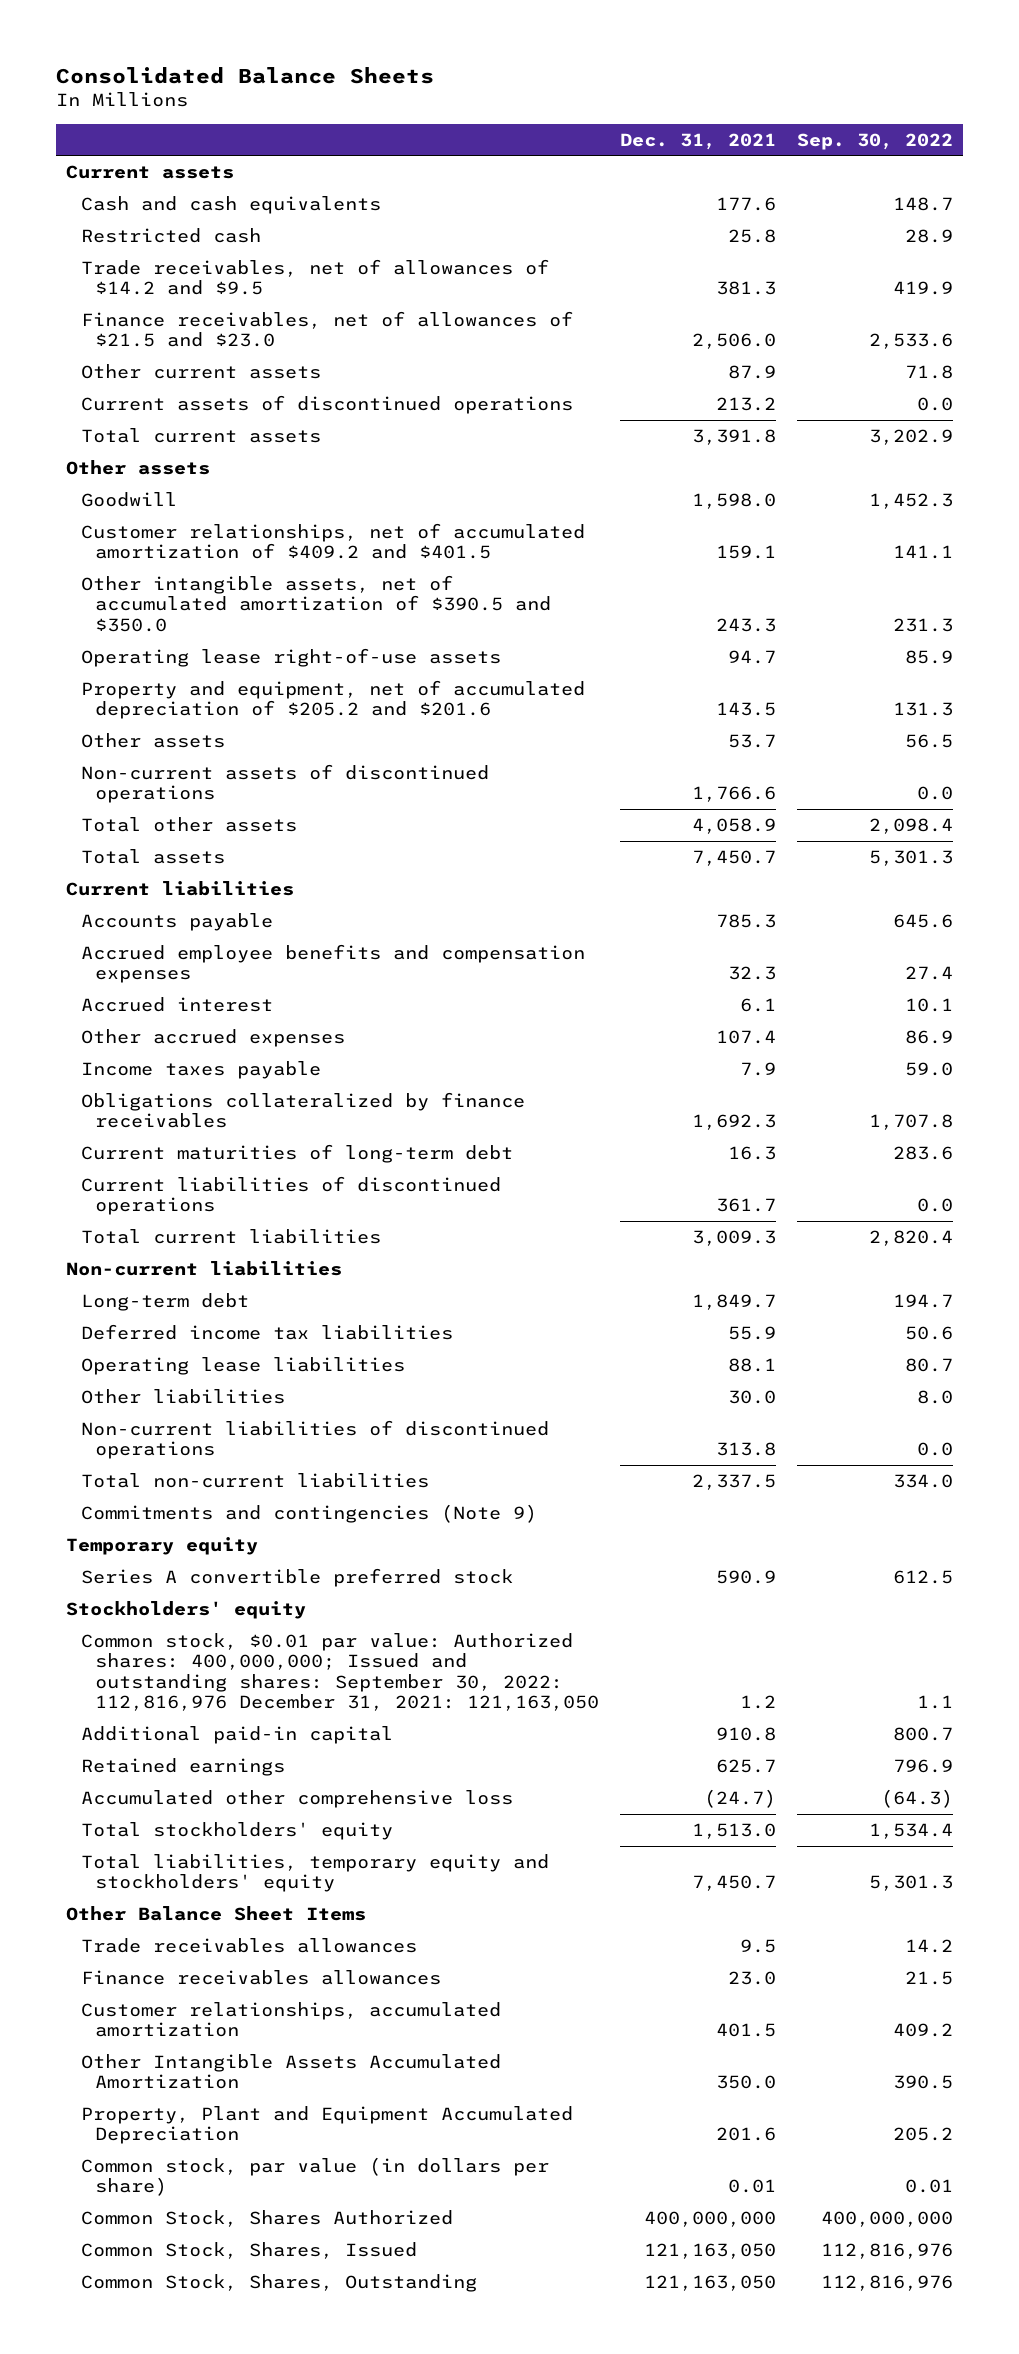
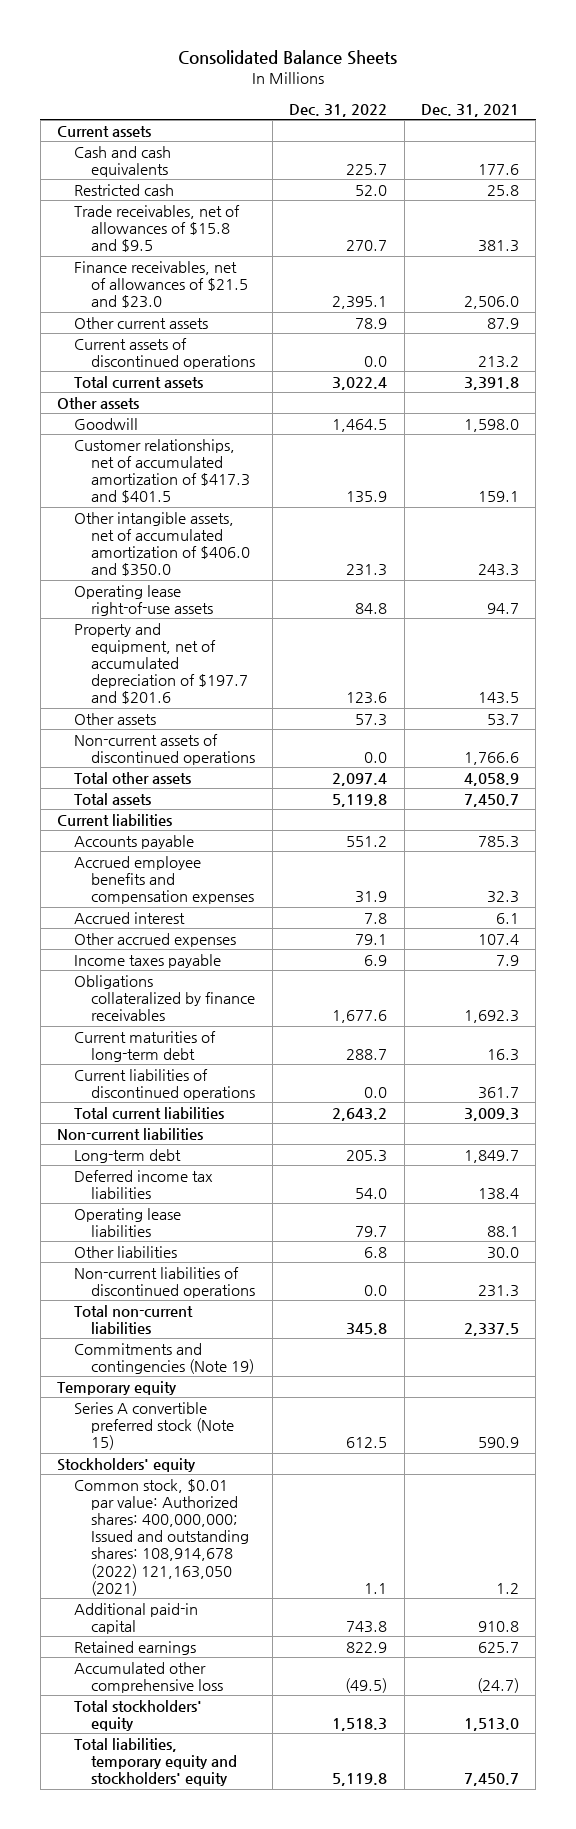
[796,132,953,150] Sep. 30, 2022 -> none
none -> [289,103,388,117] Dec. 31, 2022
[80,258,549,296] Trade receivables, net of allowances of $14.2 and $9.5 -> [74,204,241,253] Trade receivables, net of allowances of $15.8 and $9.5
[80,522,585,560] Customer relationships, net of accumulated amortization of $409.2 and $401.5 -> [74,438,251,504] Customer relationships, net of accumulated amortization of $417.3 and $401.5
[80,574,552,632] Other intangible assets, net of accumulated amortization of $390.5 and $350.0 -> [74,511,251,577] Other intangible assets, net of accumulated amortization of $406.0 and $350.0
[80,679,585,720] Property and equipment, net of accumulated depreciation of $205.2 and $201.6 -> [74,622,249,705] Property and equipment, net of accumulated depreciation of $197.7 and $201.6
[728,1325,777,1340] 55.9 -> [477,1187,519,1200] 138.4
[716,1442,777,1457] 313.8 -> [477,1284,519,1297] 231.3
[80,1503,537,1523] Commitments and contingencies (Note 9) -> [74,1342,255,1374] Commitments and contingencies (Note 19)
[80,1567,513,1587] Series A convertible preferred stock -> [74,1401,235,1451] Series A convertible preferred stock (Note 15)
[80,1632,600,1712] Common stock, $0.01 par value: Authorized shares: 400,000,000; Issued and outstanding shares: September 30, 2022: 112,816,976 December 31, 2021: 121,163,050 -> [74,1478,250,1596] Common stock, $0.01 par value: Authorized shares: 400,000,000; Issued and outstanding shares: 108,914,678 (2022) 121,163,050 (2021)
[66,1905,367,1921] Other Balance Sheet Items -> none
[80,1937,417,1953] Trade receivables allowances -> none
[80,1969,441,1985] Finance receivables allowances -> none
[80,2001,501,2038] Customer relationships, accumulated amortization -> none
[80,2053,501,2090] Other Intangible Assets Accumulated Amortization -> none
[80,2105,573,2145] Property, Plant and Equipment Accumulated Depreciation -> none
[80,2156,549,2197] Common stock, par value (in dollars per share) -> none
[80,2209,453,2227] Common Stock, Shares Authorized -> none
[80,2241,417,2259] Common Stock, Shares, Issued -> none
[80,2273,477,2292] Common Stock, Shares, Outstanding -> none

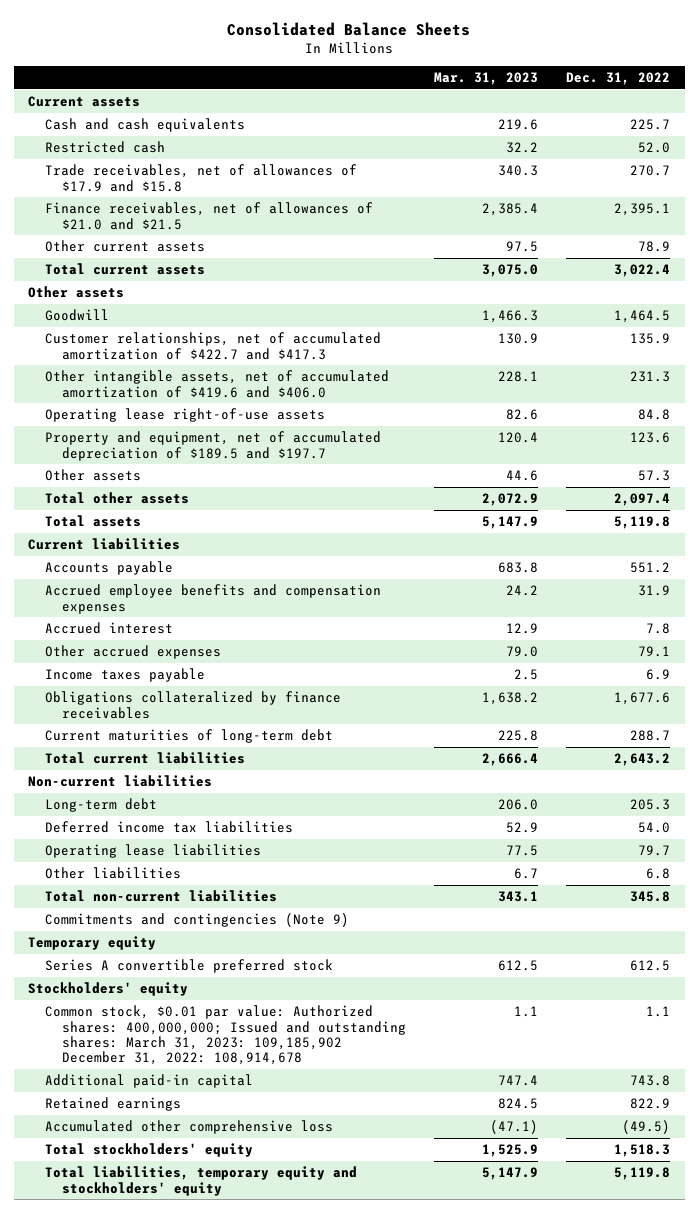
[420,103,519,117] Dec. 31, 2021 -> none
none -> [433,71,538,85] Mar. 31, 2023
[74,204,241,253] Trade receivables, net of allowances of $15.8 and $9.5 -> [44,164,357,192] Trade receivables, net of allowances of $17.9 and $15.8
[74,260,249,309] Finance receivables, net of allowances of $21.5 and $23.0 -> [44,202,373,230] Finance receivables, net of allowances of $21.0 and $21.5
[74,337,256,369] Current assets of discontinued operations -> none
[74,438,251,504] Customer relationships, net of accumulated amortization of $417.3 and $401.5 -> [44,332,381,360] Customer relationships, net of accumulated amortization of $422.7 and $417.3
[74,511,251,577] Other intangible assets, net of accumulated amortization of $406.0 and $350.0 -> [44,370,389,398] Other intangible assets, net of accumulated amortization of $419.6 and $406.0
[74,622,249,705] Property and equipment, net of accumulated depreciation of $197.7 and $201.6 -> [44,431,381,461] Property and equipment, net of accumulated depreciation of $189.5 and $197.7
[74,733,256,765] Non-current assets of discontinued operations -> none
[74,1068,256,1100] Current liabilities of discontinued operations -> none
[74,1266,256,1298] Non-current liabilities of discontinued operations -> none
[74,1342,255,1374] Commitments and contingencies (Note 19) -> [44,913,349,928] Commitments and contingencies (Note 9)
[74,1401,235,1451] Series A convertible preferred stock (Note 15) -> [44,959,333,974] Series A convertible preferred stock
[74,1478,250,1596] Common stock, $0.01 par value: Authorized shares: 400,000,000; Issued and outstanding shares: 108,914,678 (2022) 121,163,050 (2021) -> [44,1005,406,1066] Common stock, $0.01 par value: Authorized shares: 400,000,000; Issued and outstanding shares: March 31, 2023: 109,185,902 December 31, 2022: 108,914,678

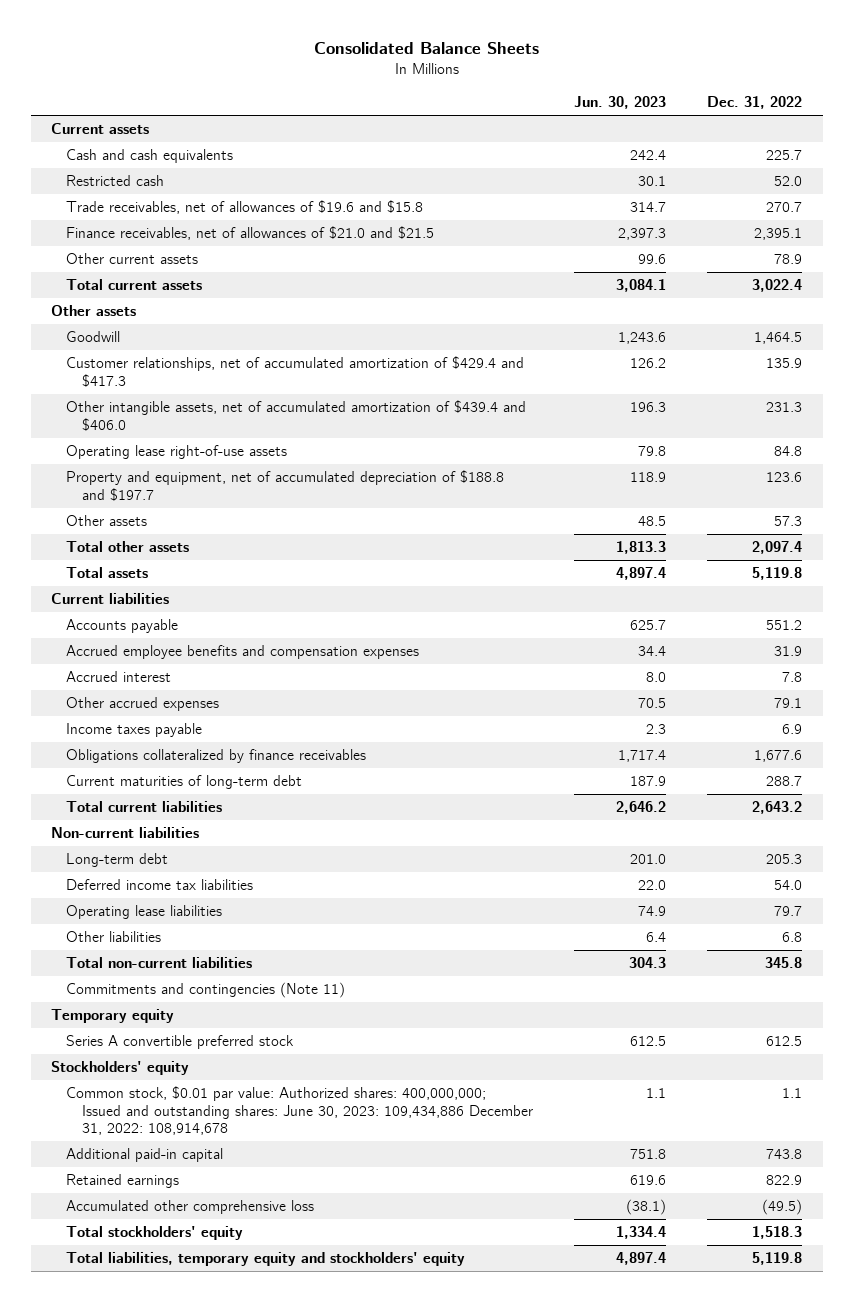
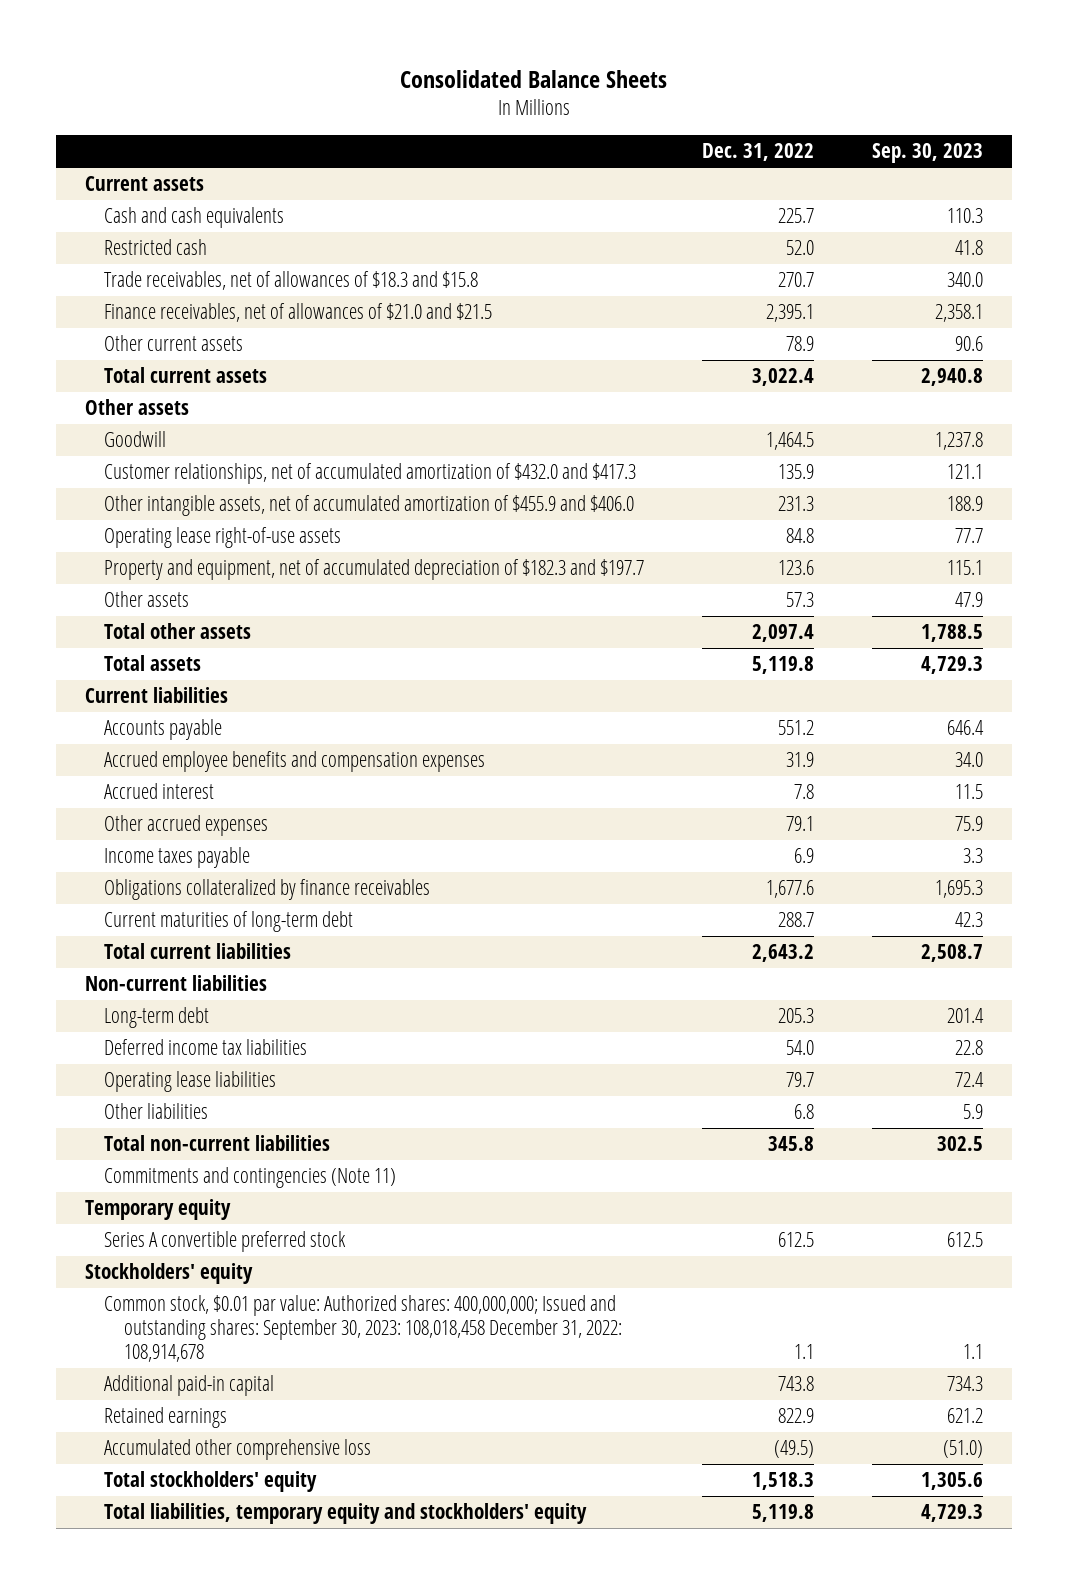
[574,96,667,110] Jun. 30, 2023 -> none
none -> [872,143,984,164] Sep. 30, 2023
[66,200,424,215] Trade receivables, net of allowances of $19.6 and $15.8 -> [104,271,479,291] Trade receivables, net of allowances of $18.3 and $15.8
[66,356,525,387] Customer relationships, net of accumulated amortization of $429.4 and $417.3 -> [104,463,637,485] Customer relationships, net of accumulated amortization of $432.0 and $417.3
[66,400,527,431] Other intangible assets, net of accumulated amortization of $439.4 and $406.0 -> [104,495,635,517] Other intangible assets, net of accumulated amortization of $455.9 and $406.0
[66,470,505,501] Property and equipment, net of accumulated depreciation of $188.8 and $197.7 -> [104,559,645,581] Property and equipment, net of accumulated depreciation of $182.3 and $197.7
[66,1086,533,1136] Common stock, $0.01 par value: Authorized shares: 400,000,000; Issued and outstanding shares: June 30, 2023: 109,434,886 December 31, 2022: 108,914,678 -> [104,1295,622,1363] Common stock, $0.01 par value: Authorized shares: 400,000,000; Issued and outstanding shares: September 30, 2023: 108,018,458 December 31, 2022: 108,914,678

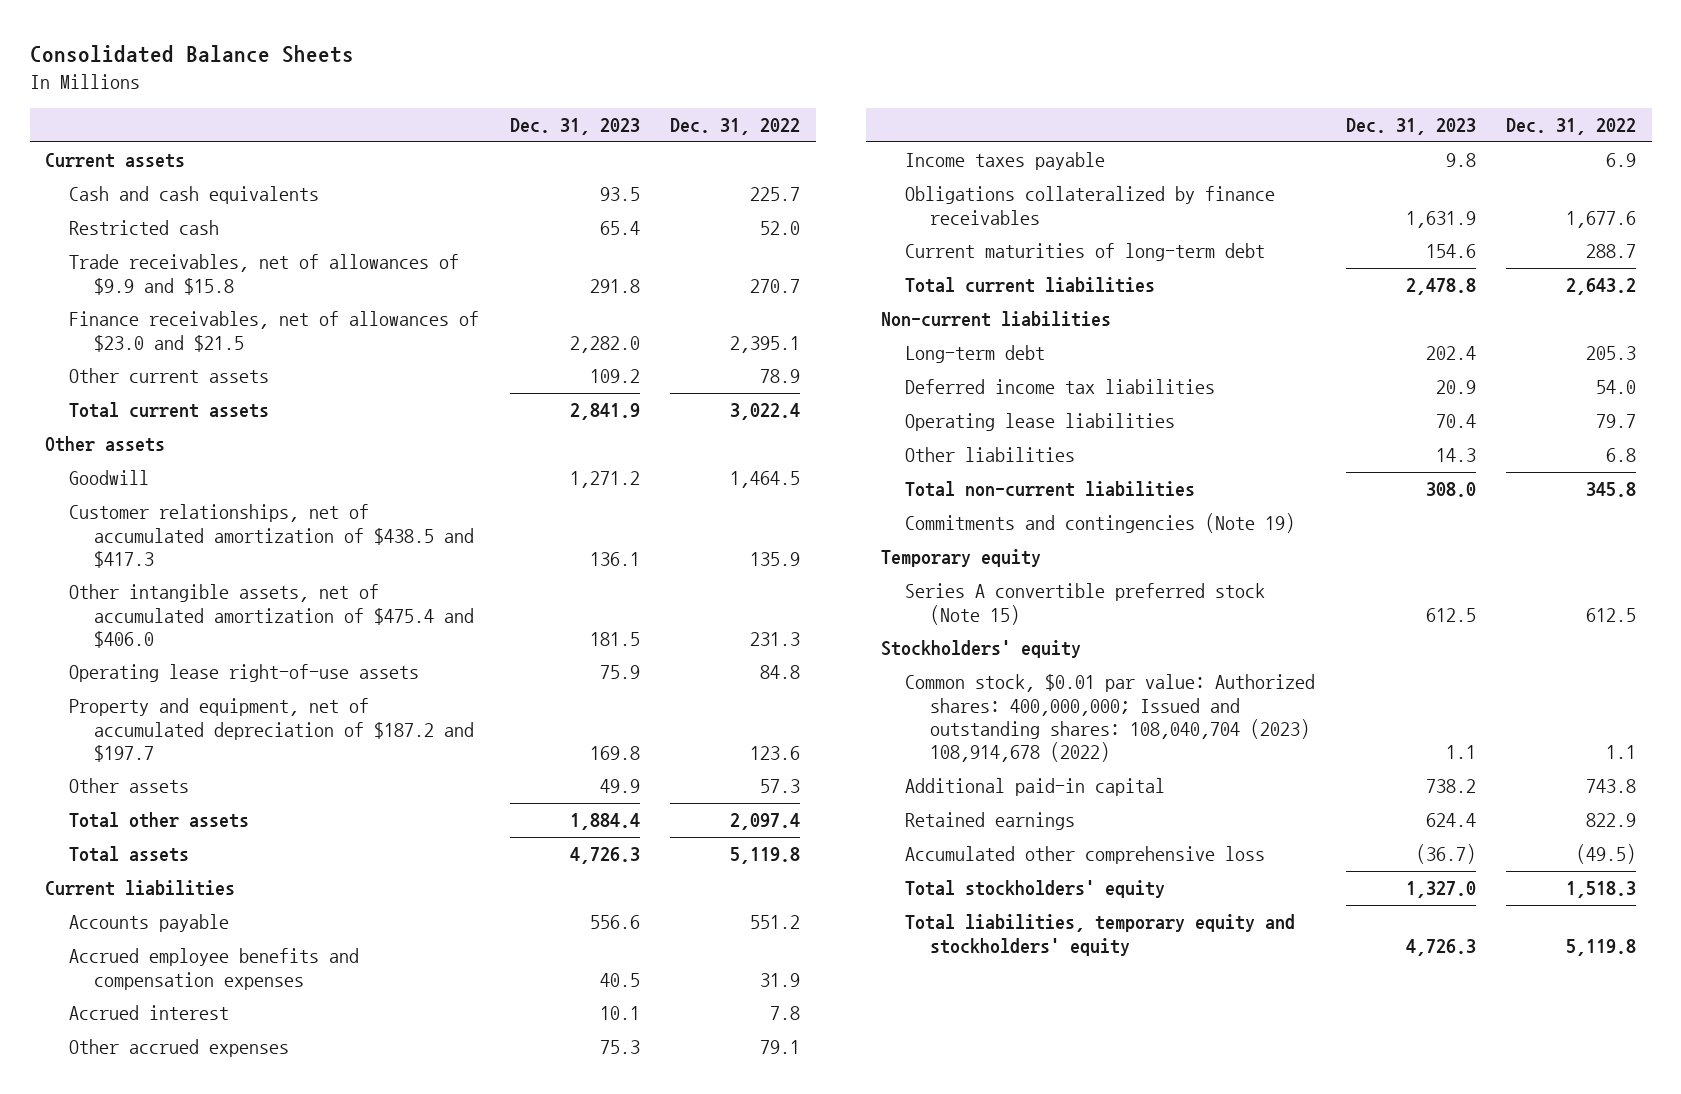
[872,143,984,164] Sep. 30, 2023 -> none
none -> [509,118,640,136] Dec. 31, 2023
[104,271,479,291] Trade receivables, net of allowances of $18.3 and $15.8 -> [69,254,460,295] Trade receivables, net of allowances of $9.9 and $15.8
[104,303,493,323] Finance receivables, net of allowances of $21.0 and $21.5 -> [69,311,480,352] Finance receivables, net of allowances of $23.0 and $21.5
[104,463,637,485] Customer relationships, net of accumulated amortization of $432.0 and $417.3 -> [69,504,474,568] Customer relationships, net of accumulated amortization of $438.5 and $417.3
[104,495,635,517] Other intangible assets, net of accumulated amortization of $455.9 and $406.0 -> [69,584,474,648] Other intangible assets, net of accumulated amortization of $475.4 and $406.0
[104,559,645,581] Property and equipment, net of accumulated depreciation of $182.3 and $197.7 -> [69,698,474,762] Property and equipment, net of accumulated depreciation of $187.2 and $197.7
[104,1167,397,1189] Commitments and contingencies (Note 11) -> [905,513,1296,534] Commitments and contingencies (Note 19)
[104,1231,347,1253] Series A convertible preferred stock -> [905,583,1266,625] Series A convertible preferred stock (Note 15)
[104,1295,622,1363] Common stock, $0.01 par value: Authorized shares: 400,000,000; Issued and outstanding shares: September 30, 2023: 108,018,458 December 31, 2022: 108,914,678 -> [905,674,1316,763] Common stock, $0.01 par value: Authorized shares: 400,000,000; Issued and outstanding shares: 108,040,704 (2023) 108,914,678 (2022)

